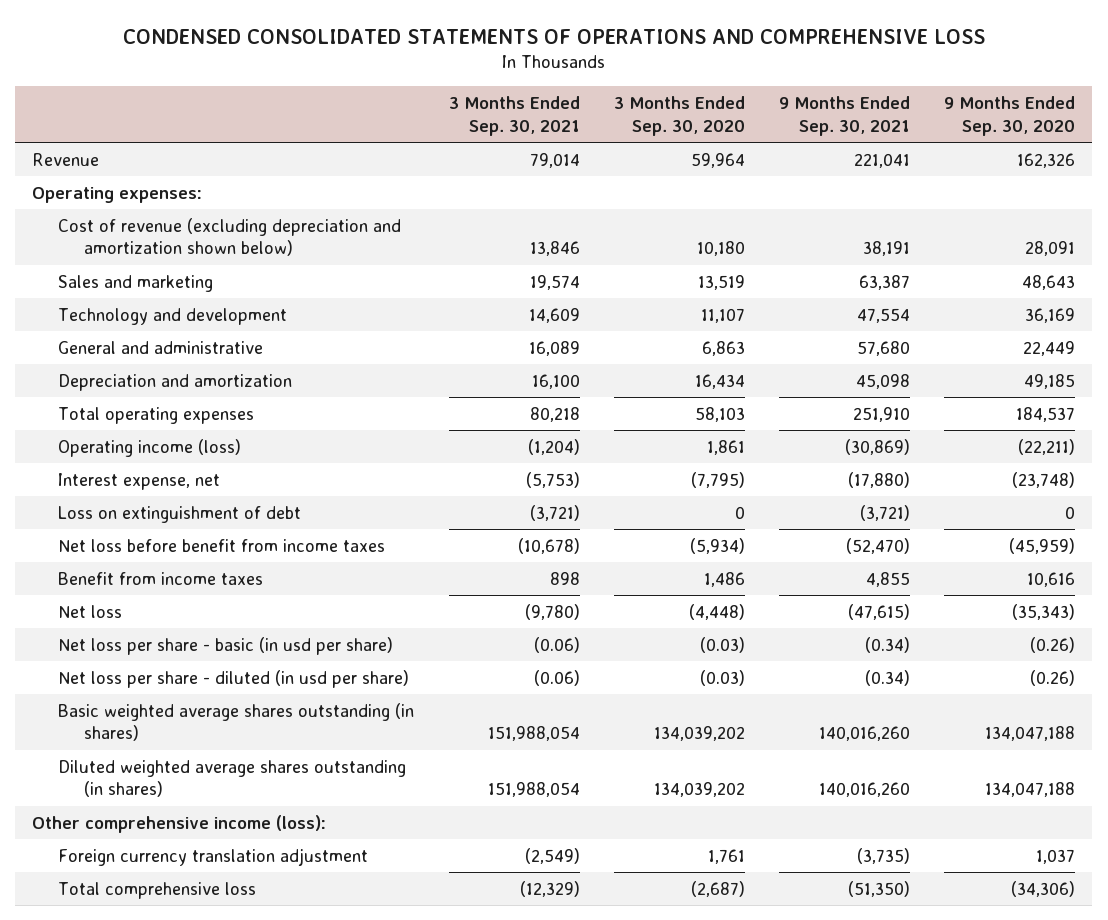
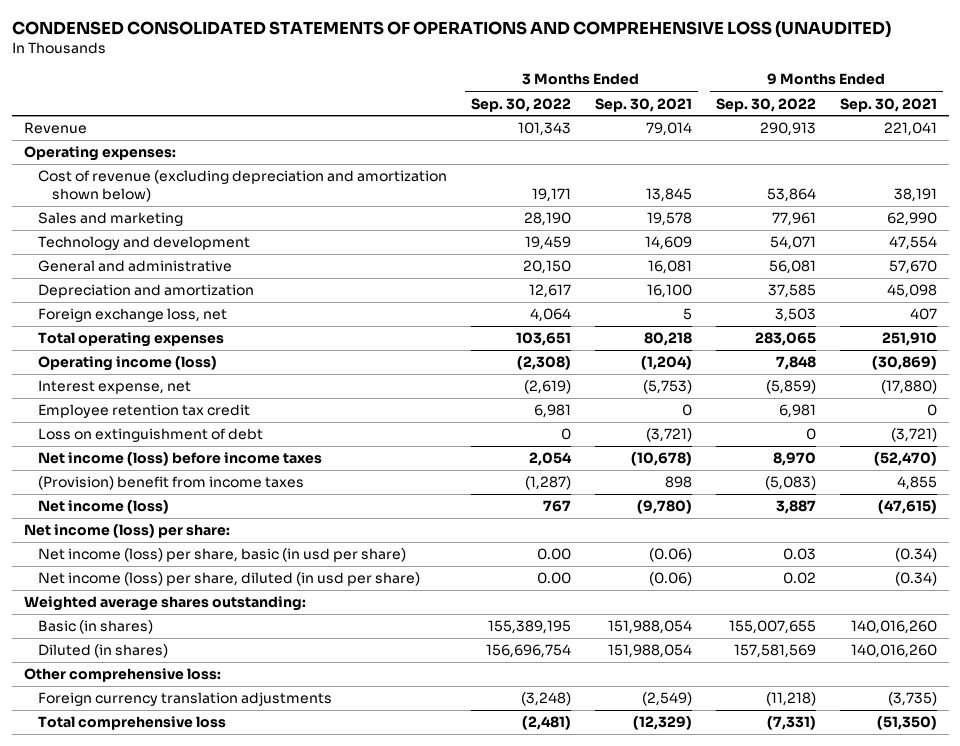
[122,28,985,44] CONDENSED CONSOLIDATED STATEMENTS OF OPERATIONS AND COMPREHENSIVE LOSS -> [11,20,891,38] CONDENSED CONSOLIDATED STATEMENTS OF OPERATIONS AND COMPREHENSIVE LOSS (UNAUDITED)
[613,96,745,136] 3 Months Ended Sep. 30, 2020 -> none
[944,96,1076,136] 9 Months Ended Sep. 30, 2020 -> none
none -> [470,97,571,112] Sep. 30, 2022
none -> [715,97,816,112] Sep. 30, 2022
[529,241,580,257] 13,846 -> [645,187,692,202] 13,845
[529,274,580,290] 19,574 -> [646,212,692,227] 19,578
[859,274,911,290] 63,387 -> [886,212,937,227] 62,990
[528,340,580,356] 16,089 -> [647,260,692,275] 16,081
[857,340,911,356] 57,680 -> [888,260,937,275] 57,670
none -> [37,308,227,323] Foreign exchange loss, net
none -> [37,404,250,419] Employee retention tax credit
[58,538,386,552] Net loss before benefit from income taxes -> [37,452,322,467] Net income (loss) before income taxes
[58,571,264,585] Benefit from income taxes -> [37,476,304,491] (Provision) benefit from income taxes
[58,604,123,618] Net loss -> [37,500,169,515] Net income (loss)
none -> [23,524,230,539] Net income (loss) per share:
[58,636,394,655] Net loss per share - basic (in usd per share) -> [37,548,406,563] Net income (loss) per share, basic (in usd per share)
[58,669,410,688] Net loss per share - diluted (in usd per share) -> [37,572,420,587] Net income (loss) per share, diluted (in usd per share)
none -> [23,596,306,612] Weighted average shares outstanding:
[58,702,415,742] Basic weighted average shares outstanding (in shares) -> [37,620,153,635] Basic (in shares)
[58,759,407,798] Diluted weighted average shares outstanding (in shares) -> [37,644,168,659] Diluted (in shares)
[32,814,327,833] Other comprehensive income (loss): -> [23,668,221,683] Other comprehensive loss:
[58,847,369,866] Foreign currency translation adjustment -> [37,692,332,707] Foreign currency translation adjustments

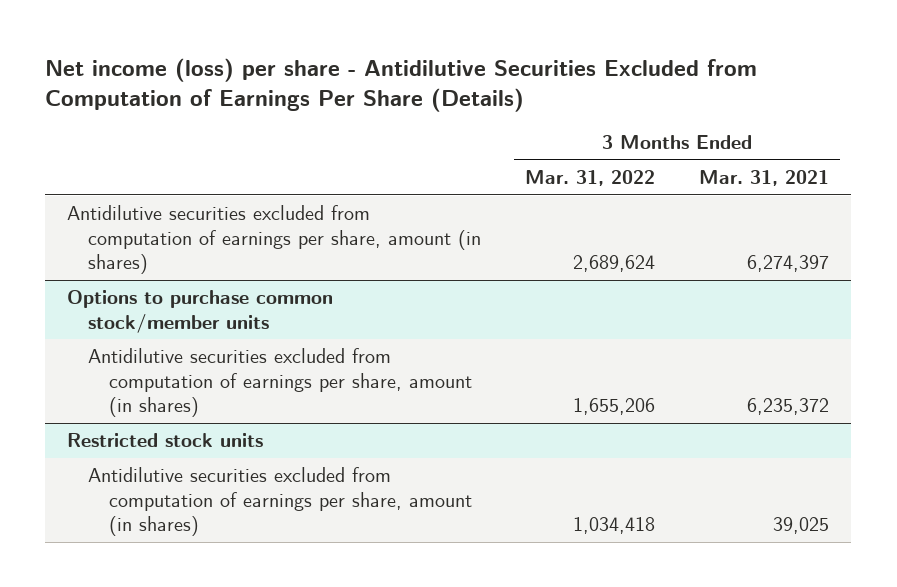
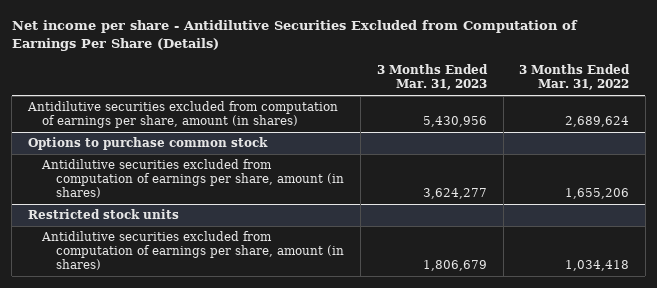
[45,57,758,112] Net income (loss) per share - Antidilutive Securities Excluded from Computation of Earnings Per Share (Details) -> [11,19,578,51] Net income per share - Antidilutive Securities Excluded from Computation of Earnings Per Share (Details)
[699,170,830,187] Mar. 31, 2021 -> none
none -> [376,64,488,91] 3 Months Ended Mar. 31, 2023
[67,290,334,333] Options to purchase common stock/member units -> [28,137,269,151] Options to purchase common stock

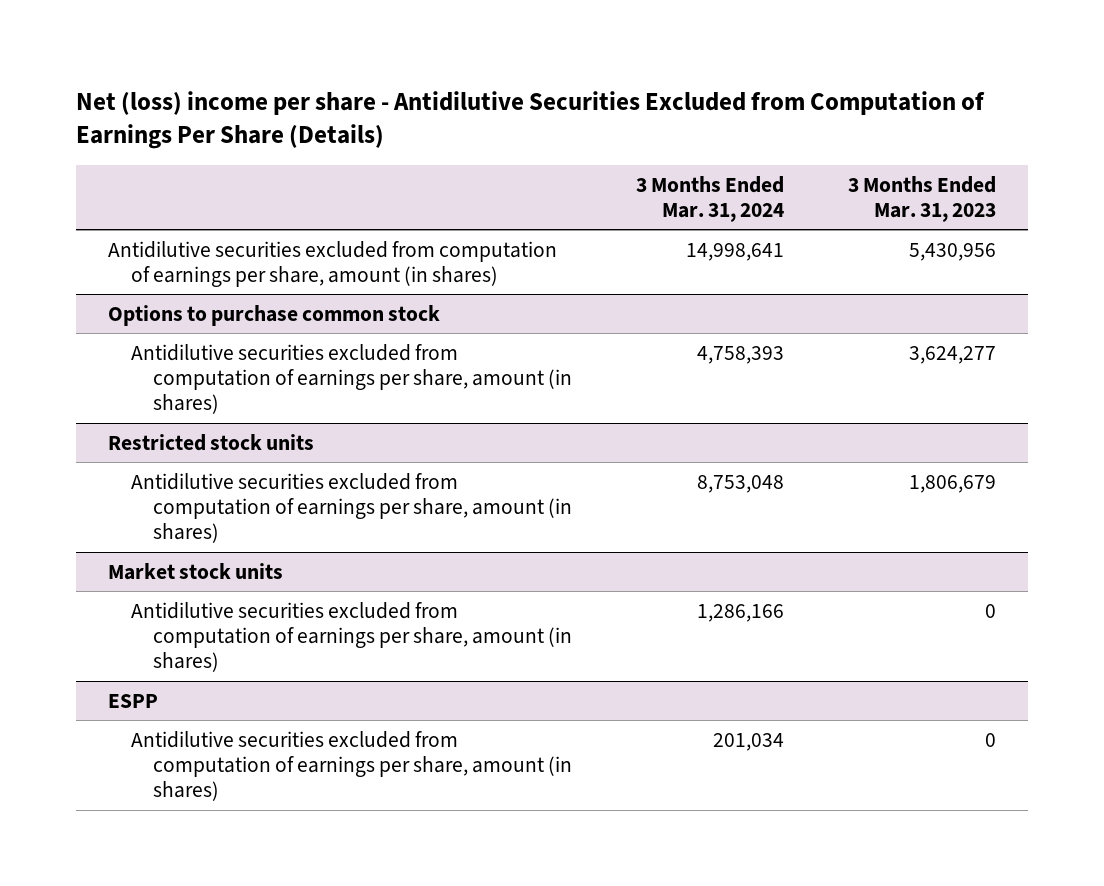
[11,19,578,51] Net income per share - Antidilutive Securities Excluded from Computation of Earnings Per Share (Details) -> [75,90,985,150] Net (loss) income per share - Antidilutive Securities Excluded from Computation of Earnings Per Share (Details)
[519,64,631,91] 3 Months Ended Mar. 31, 2022 -> none
none -> [636,175,785,223] 3 Months Ended Mar. 31, 2024
none -> [107,562,283,580] Market stock units
none -> [130,601,573,673] Antidilutive securities excluded from computation of earnings per share, amount (in shares)
none -> [107,693,158,708] ESPP
none -> [130,730,573,802] Antidilutive securities excluded from computation of earnings per share, amount (in shares)

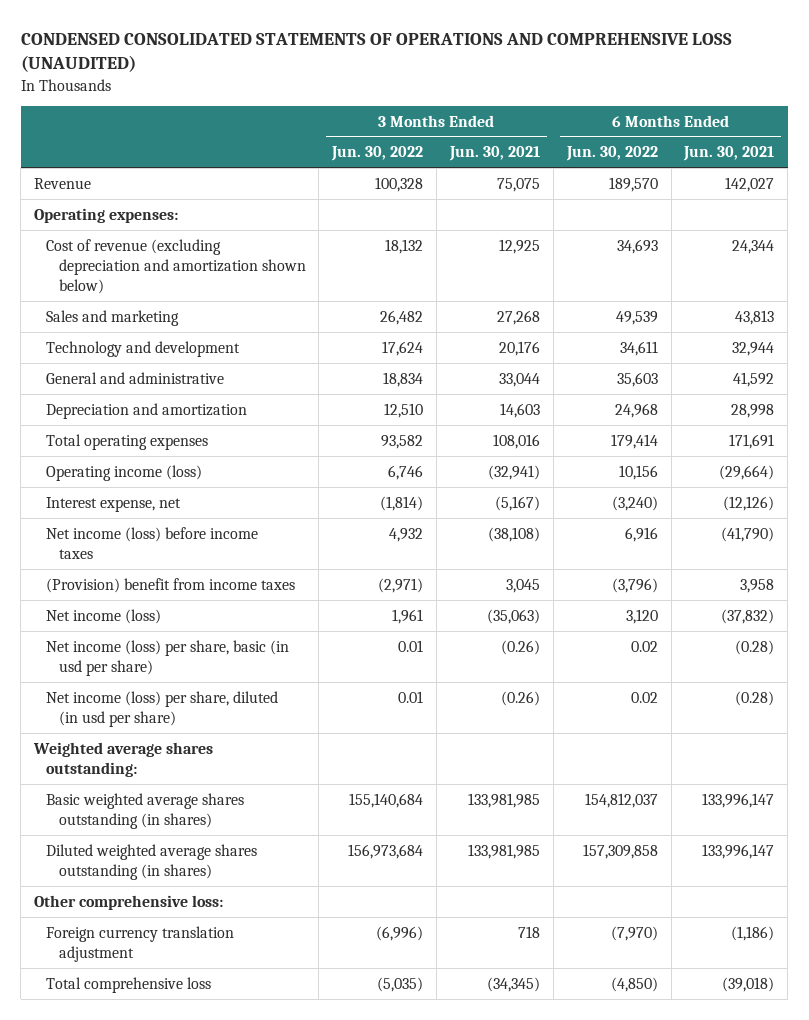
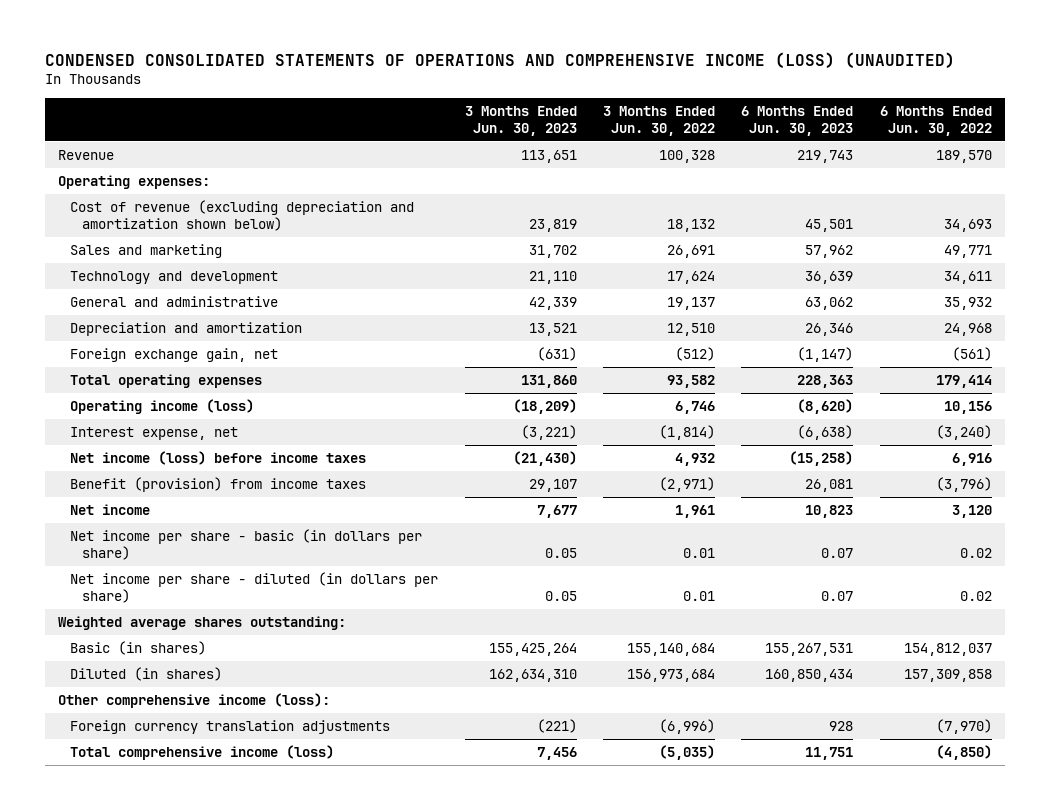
[20,33,732,73] CONDENSED CONSOLIDATED STATEMENTS OF OPERATIONS AND COMPREHENSIVE LOSS (UNAUDITED) -> [45,52,956,69] CONDENSED CONSOLIDATED STATEMENTS OF OPERATIONS AND COMPREHENSIVE INCOME (LOSS) (UNAUDITED)
[448,146,540,162] Jun. 30, 2021 -> none
[683,146,775,162] Jun. 30, 2021 -> none
none -> [464,106,577,136] 3 Months Ended Jun. 30, 2023
none -> [741,106,854,136] 6 Months Ended Jun. 30, 2023
[380,309,424,325] 26,482 -> [666,245,715,259] 26,691
[615,310,658,325] 49,539 -> [943,245,992,259] 49,771
[383,371,424,387] 18,834 -> [666,297,715,311] 19,137
[616,371,658,387] 35,603 -> [943,297,992,311] 35,932
none -> [70,348,279,363] Foreign exchange gain, net
[46,577,296,593] (Provision) benefit from income taxes -> [70,477,367,493] Benefit (provision) from income taxes
[46,608,162,624] Net income (loss) -> [70,504,151,516] Net income
[46,639,290,676] Net income (loss) per share, basic (in usd per share) -> [70,529,423,560] Net income per share - basic (in dollars per share)
[46,690,279,727] Net income (loss) per share, diluted (in usd per share) -> [70,572,439,603] Net income per share - diluted (in dollars per share)
[46,792,245,829] Basic weighted average shares outstanding (in shares) -> [70,641,207,656] Basic (in shares)
[46,843,258,880] Diluted weighted average shares outstanding (in shares) -> [70,667,223,682] Diluted (in shares)
[34,894,224,910] Other comprehensive loss: -> [58,693,331,709] Other comprehensive income (loss):
[46,925,235,962] Foreign currency translation adjustment -> [70,720,391,735] Foreign currency translation adjustments
[46,976,212,993] Total comprehensive loss -> [70,745,335,761] Total comprehensive income (loss)

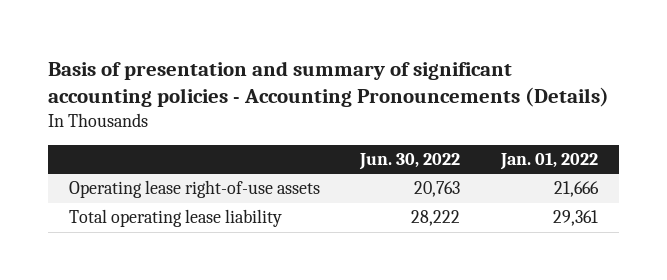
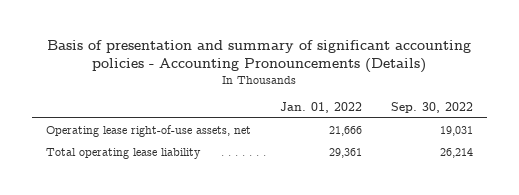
[359,153,461,171] Jun. 30, 2022 -> none
none -> [390,101,473,113] Sep. 30, 2022
[68,180,320,199] Operating lease right-of-use assets -> [46,125,252,138] Operating lease right-of-use assets, net

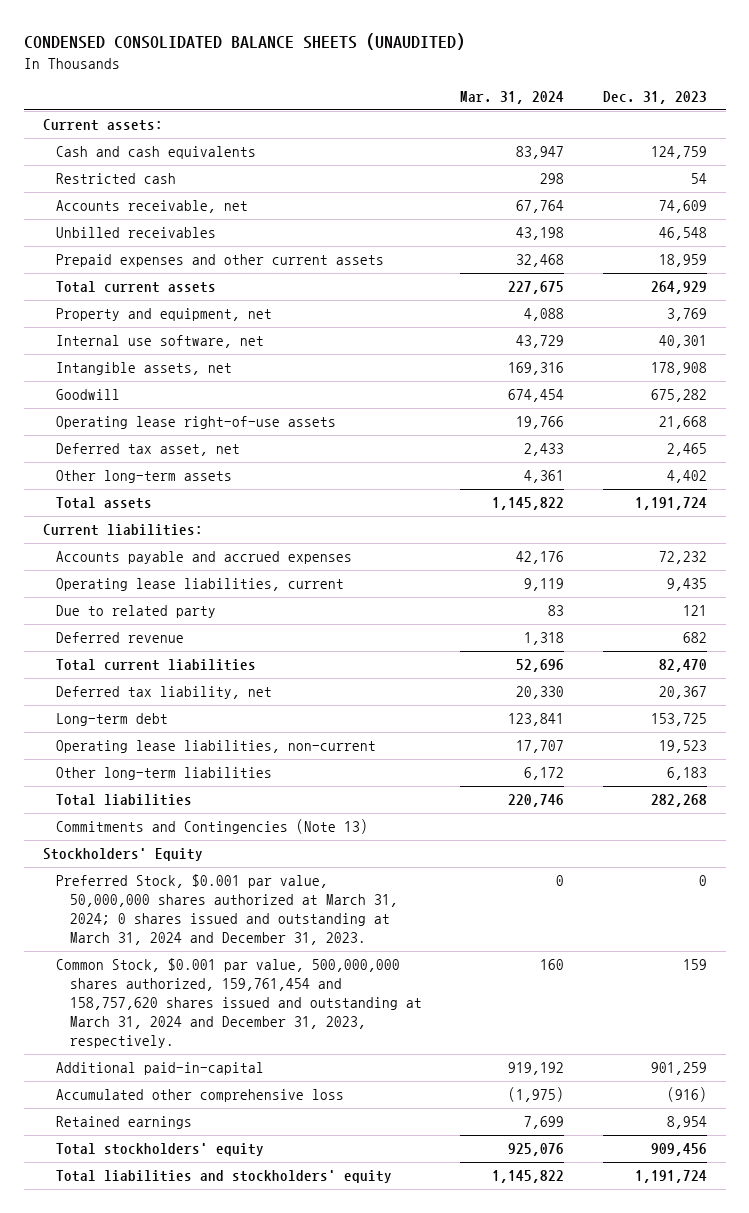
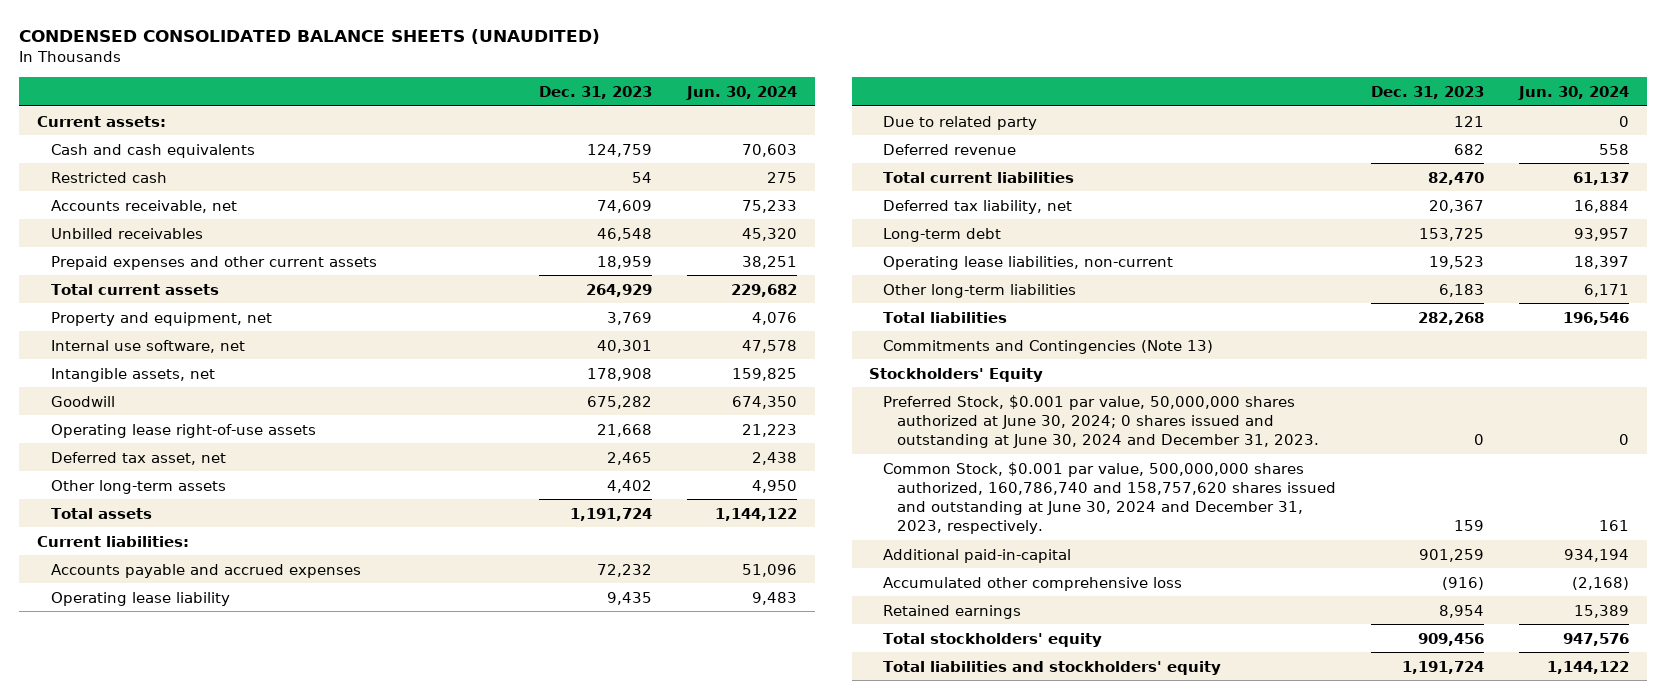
[460,91,565,105] Mar. 31, 2024 -> none
none -> [686,85,798,100] Jun. 30, 2024
[56,578,345,592] Operating lease liabilities, current -> [50,591,230,606] Operating lease liability
[56,874,399,946] Preferred Stock, $0.001 par value, 50,000,000 shares authorized at March 31, 2024; 0 shares issued and outstanding at March 31, 2024 and December 31, 2023. -> [883,394,1320,449] Preferred Stock, $0.001 par value, 50,000,000 shares authorized at June 30, 2024; 0 shares issued and outstanding at June 30, 2024 and December 31, 2023.
[56,958,423,1049] Common Stock, $0.001 par value, 500,000,000 shares authorized, 159,761,454 and 158,757,620 shares issued and outstanding at March 31, 2024 and December 31, 2023, respectively. -> [883,461,1337,535] Common Stock, $0.001 par value, 500,000,000 shares authorized, 160,786,740 and 158,757,620 shares issued and outstanding at June 30, 2024 and December 31, 2023, respectively.

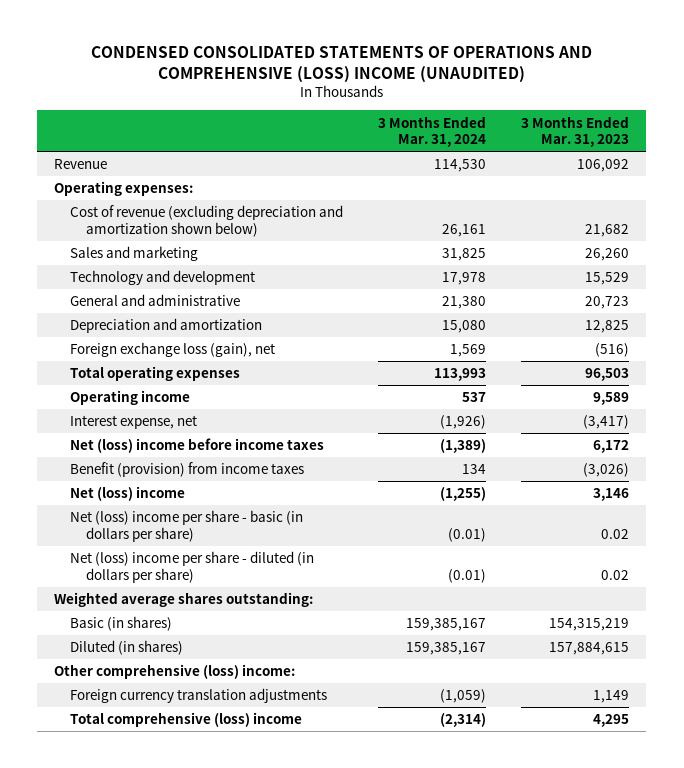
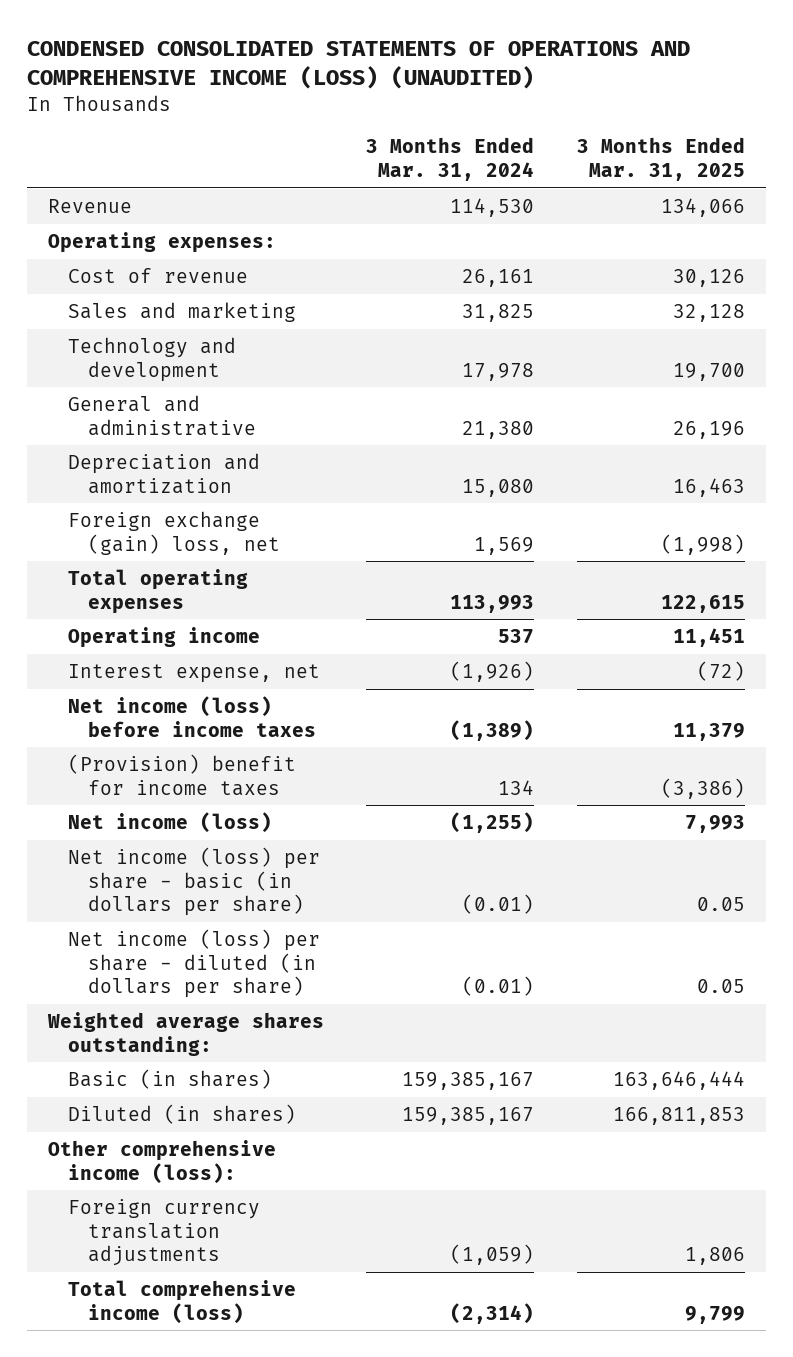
[90,45,592,83] CONDENSED CONSOLIDATED STATEMENTS OF OPERATIONS AND COMPREHENSIVE (LOSS) INCOME (UNAUDITED) -> [27,41,691,90] CONDENSED CONSOLIDATED STATEMENTS OF OPERATIONS AND COMPREHENSIVE INCOME (LOSS) (UNAUDITED)
[521,115,630,147] 3 Months Ended Mar. 31, 2023 -> none
none -> [576,137,745,182] 3 Months Ended Mar. 31, 2025
[70,205,344,237] Cost of revenue (excluding depreciation and amortization shown below) -> [68,267,249,283] Cost of revenue
[70,342,276,358] Foreign exchange loss (gain), net -> [68,510,281,555] Foreign exchange (gain) loss, net
[70,438,325,454] Net (loss) income before income taxes -> [68,695,317,737] Net income (loss) before income taxes
[70,462,305,478] Benefit (provision) from income taxes -> [68,753,297,796] (Provision) benefit for income taxes
[70,486,186,502] Net (loss) income -> [68,811,273,833] Net income (loss)
[70,510,304,542] Net (loss) income per share - basic (in dollars per share) -> [68,846,321,917] Net income (loss) per share - basic (in dollars per share)
[70,551,315,583] Net (loss) income per share - diluted (in dollars per share) -> [68,928,321,999] Net income (loss) per share - diluted (in dollars per share)
[54,664,296,680] Other comprehensive (loss) income: -> [48,1139,277,1184] Other comprehensive income (loss):
[70,712,303,728] Total comprehensive (loss) income -> [68,1279,297,1324] Total comprehensive income (loss)

